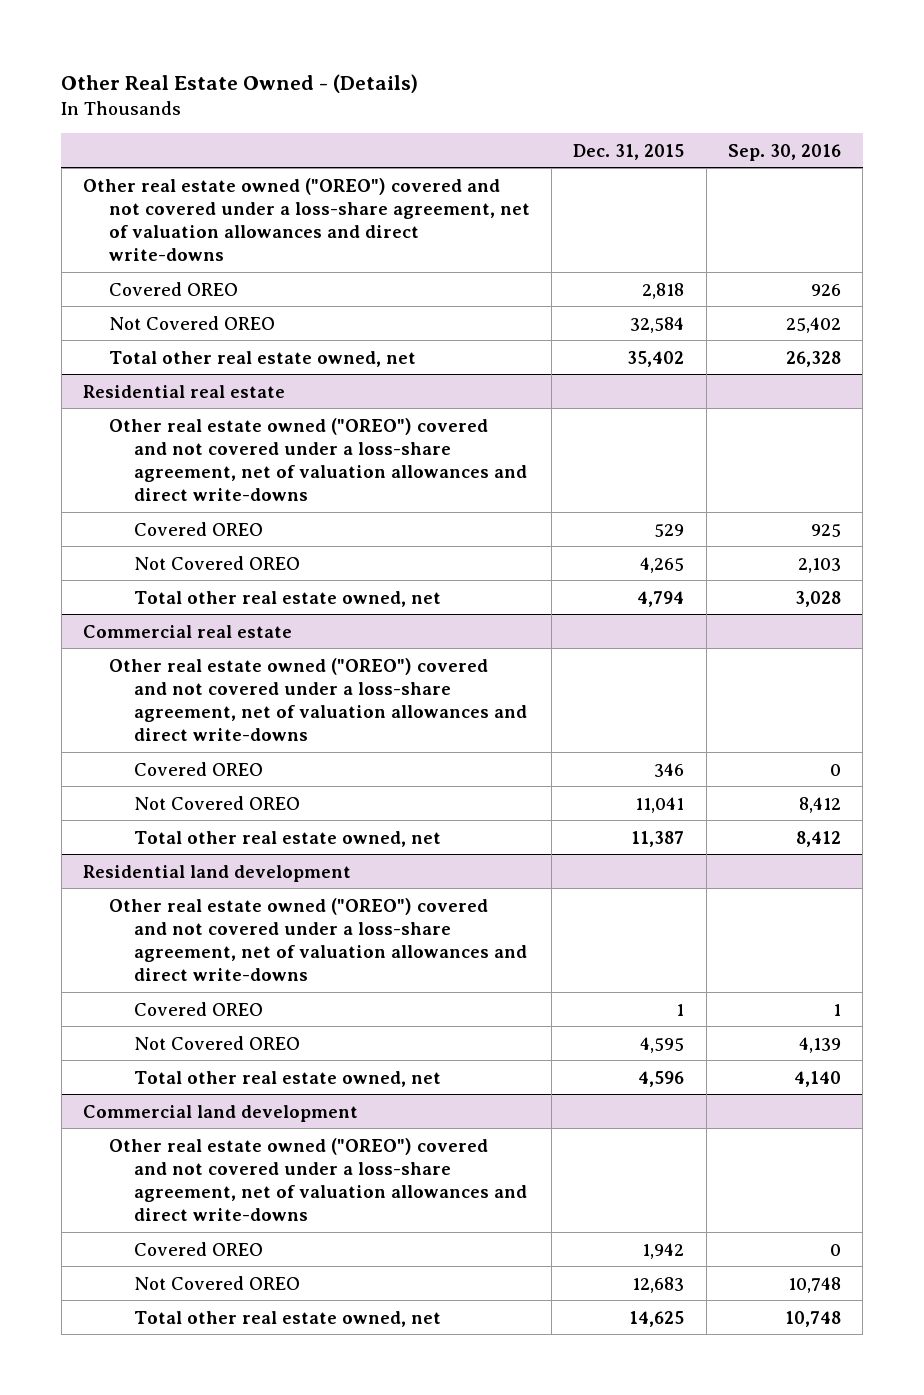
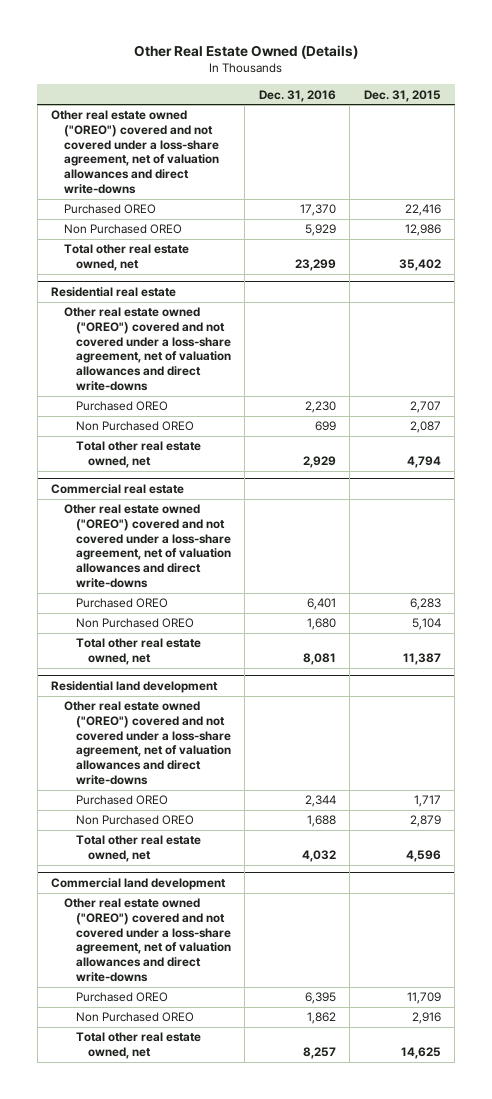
[61,73,419,93] Other Real Estate Owned - (Details) -> [134,44,359,59] Other Real Estate Owned (Details)
[728,143,842,161] Sep. 30, 2016 -> none
none -> [258,89,336,102] Dec. 31, 2016
[108,281,238,296] Covered OREO -> [63,204,156,215] Purchased OREO
[642,282,685,299] 2,818 -> [404,204,441,217] 22,416
[108,315,275,330] Not Covered OREO -> [63,224,182,235] Non Purchased OREO
[630,316,685,333] 32,584 -> [404,224,441,237] 12,986
[133,521,263,536] Covered OREO -> [75,401,168,412] Purchased OREO
[654,523,685,537] 529 -> [409,401,441,414] 2,707
[133,555,300,570] Not Covered OREO -> [75,421,194,432] Non Purchased OREO
[640,556,685,573] 4,265 -> [409,421,441,434] 2,087
[133,761,263,776] Covered OREO -> [75,598,168,609] Purchased OREO
[654,762,685,777] 346 -> [409,598,441,611] 6,283
[133,795,300,810] Not Covered OREO -> [75,618,194,629] Non Purchased OREO
[635,796,685,813] 11,041 -> [411,618,441,631] 5,104
[133,1001,263,1016] Covered OREO -> [75,795,168,806] Purchased OREO
[676,1003,685,1016] 1 -> [413,795,441,808] 1,717
[133,1035,300,1050] Not Covered OREO -> [75,815,194,826] Non Purchased OREO
[640,1036,685,1053] 4,595 -> [409,815,441,828] 2,879
[133,1241,263,1256] Covered OREO -> [75,992,168,1003] Purchased OREO
[642,1242,685,1259] 1,942 -> [406,992,441,1005] 11,709
[133,1275,300,1290] Not Covered OREO -> [75,1012,194,1023] Non Purchased OREO
[632,1276,685,1293] 12,683 -> [411,1012,441,1025] 2,916

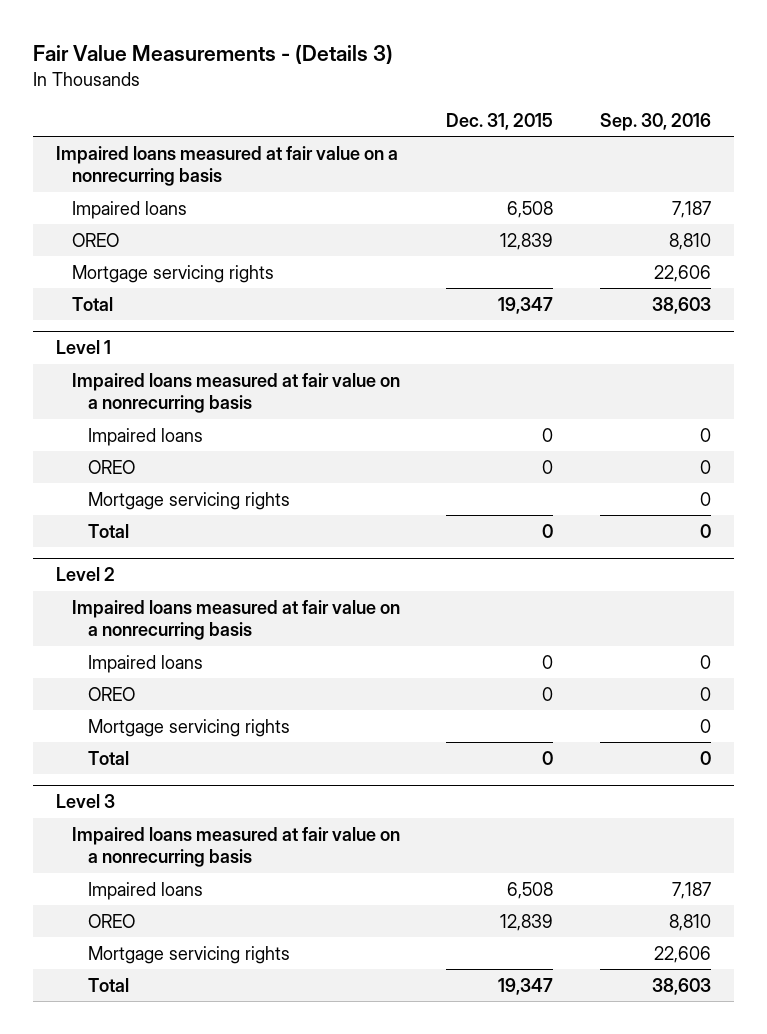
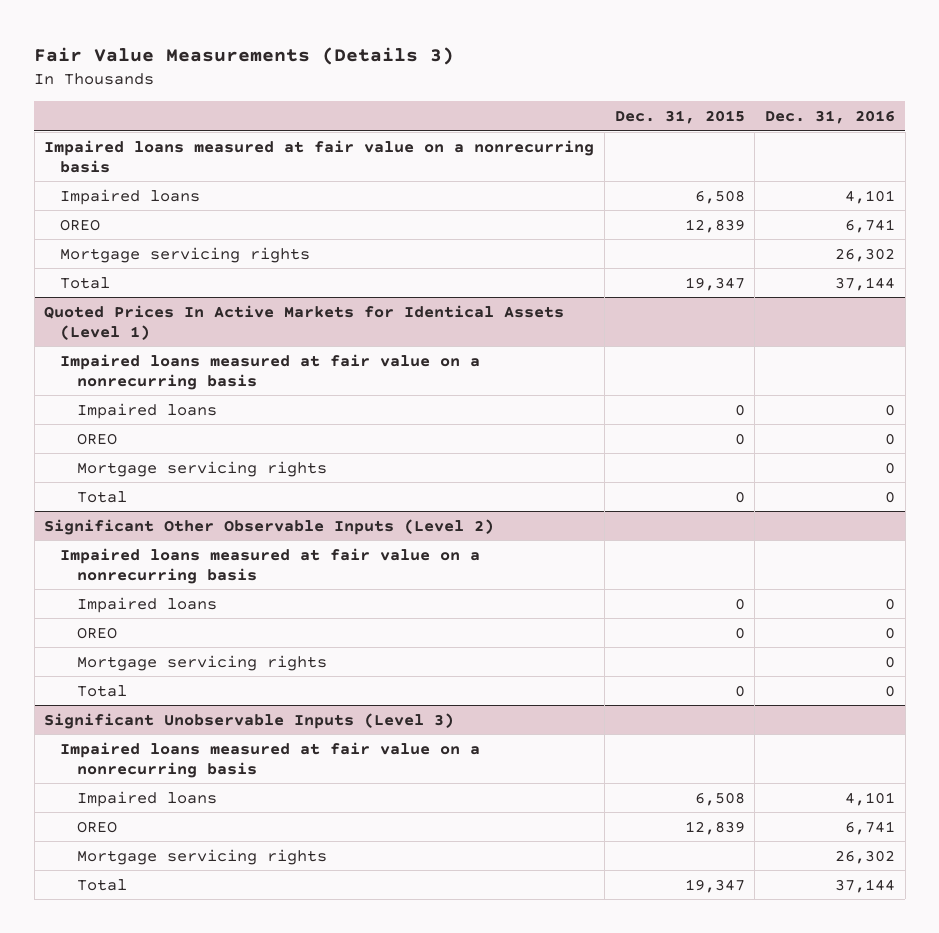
[33,44,394,65] Fair Value Measurements - (Details 3) -> [34,46,455,65] Fair Value Measurements (Details 3)
[599,112,711,131] Sep. 30, 2016 -> none
none -> [764,109,895,124] Dec. 31, 2016
[56,340,112,355] Level 1 -> [44,304,565,340] Quoted Prices In Active Markets for Identical Assets (Level 1)
[56,567,116,582] Level 2 -> [44,518,495,535] Significant Other Observable Inputs (Level 2)
[56,794,116,809] Level 3 -> [44,712,455,729] Significant Unobservable Inputs (Level 3)

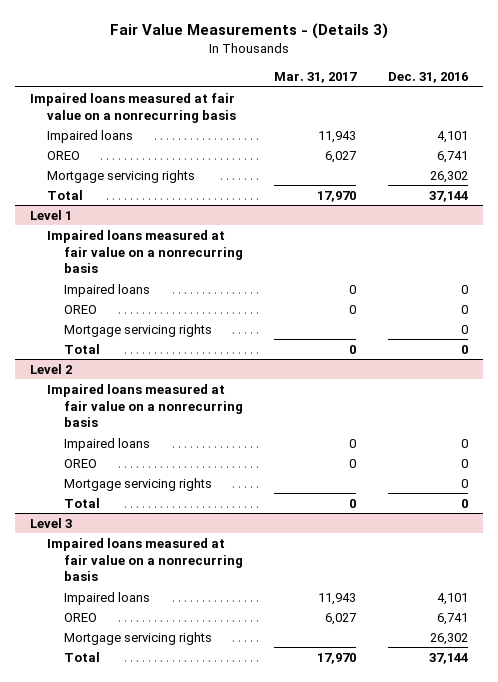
[34,46,455,65] Fair Value Measurements (Details 3) -> [110,23,389,40] Fair Value Measurements - (Details 3)
[614,109,745,124] Dec. 31, 2015 -> none
none -> [274,71,358,83] Mar. 31, 2017
[44,304,565,340] Quoted Prices In Active Markets for Identical Assets (Level 1) -> [30,209,73,220] Level 1
[44,518,495,535] Significant Other Observable Inputs (Level 2) -> [30,363,73,374] Level 2
[44,712,455,729] Significant Unobservable Inputs (Level 3) -> [30,517,73,528] Level 3

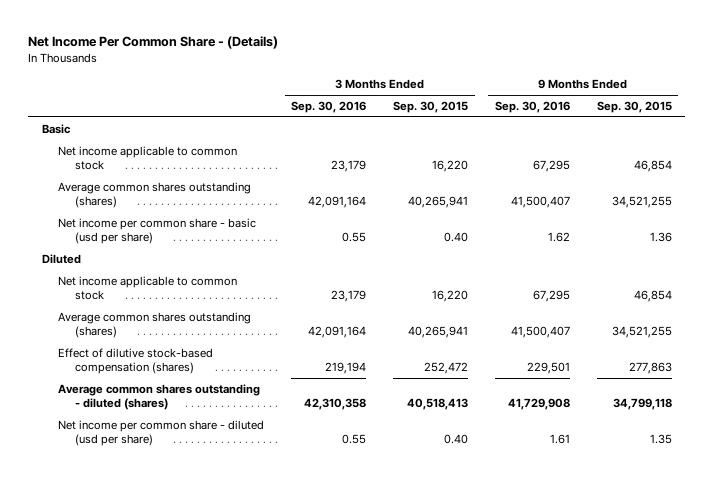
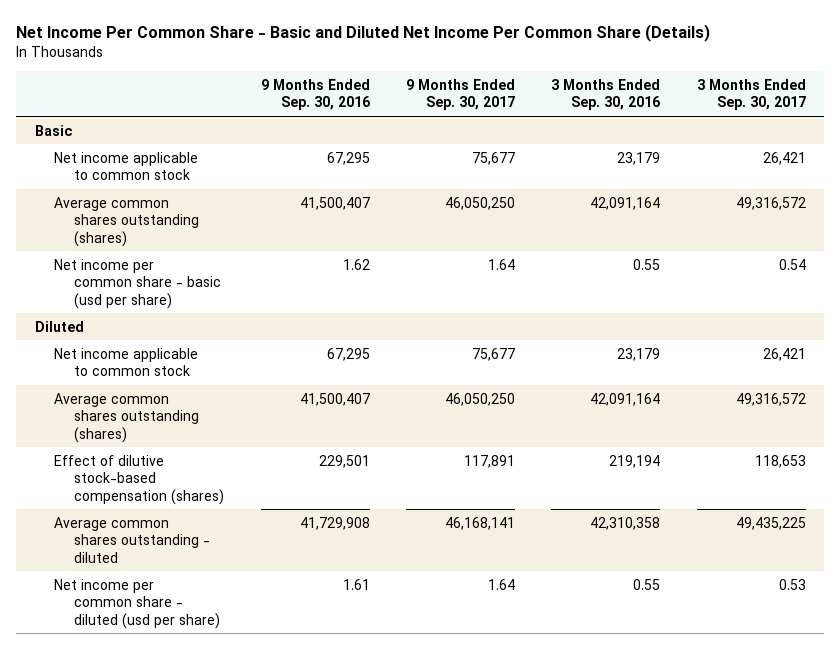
[28,36,279,50] Net Income Per Common Share - (Details) -> [16,24,711,43] Net Income Per Common Share - Basic and Diluted Net Income Per Common Share (Details)
[393,101,469,114] Sep. 30, 2015 -> none
[596,101,672,114] Sep. 30, 2015 -> none
none -> [405,78,515,111] 9 Months Ended Sep. 30, 2017
none -> [696,78,806,111] 3 Months Ended Sep. 30, 2017
[58,383,261,410] Average common shares outstanding - diluted (shares) -> [54,516,211,563] Average common shares outstanding - diluted

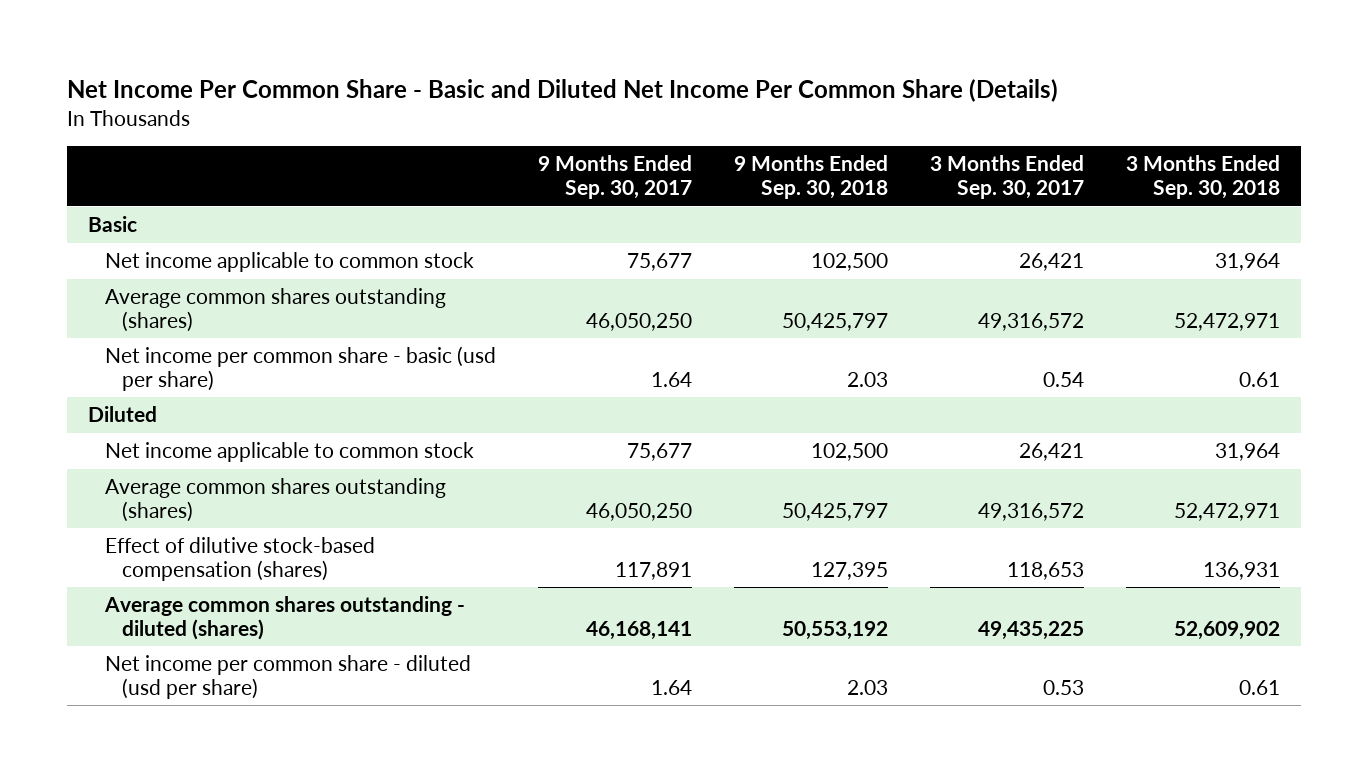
[260,78,370,111] 9 Months Ended Sep. 30, 2016 -> none
[551,78,661,111] 3 Months Ended Sep. 30, 2016 -> none
none -> [733,155,888,200] 9 Months Ended Sep. 30, 2018
none -> [1125,155,1280,200] 3 Months Ended Sep. 30, 2018
[54,516,211,563] Average common shares outstanding - diluted -> [104,596,466,640] Average common shares outstanding - diluted (shares)

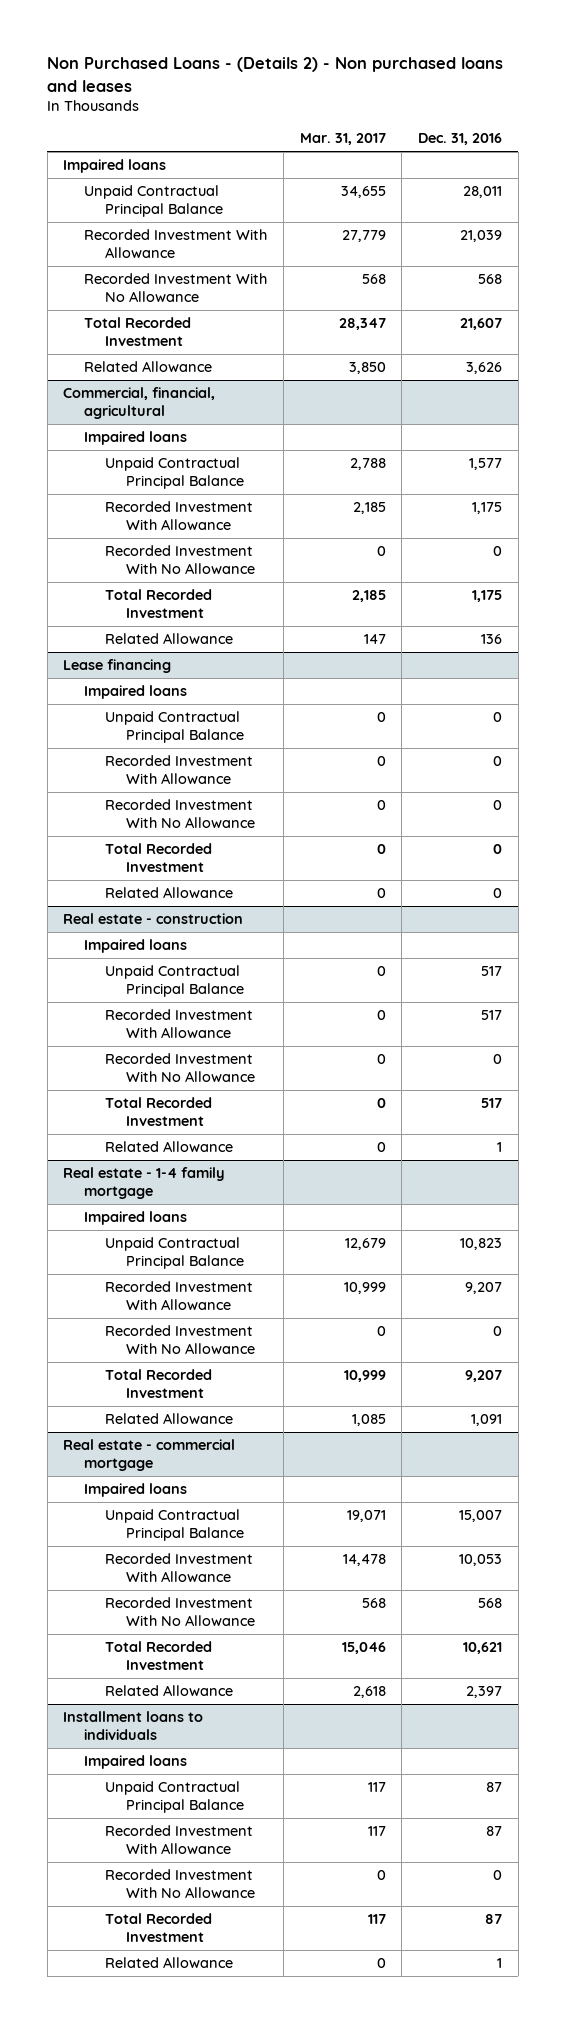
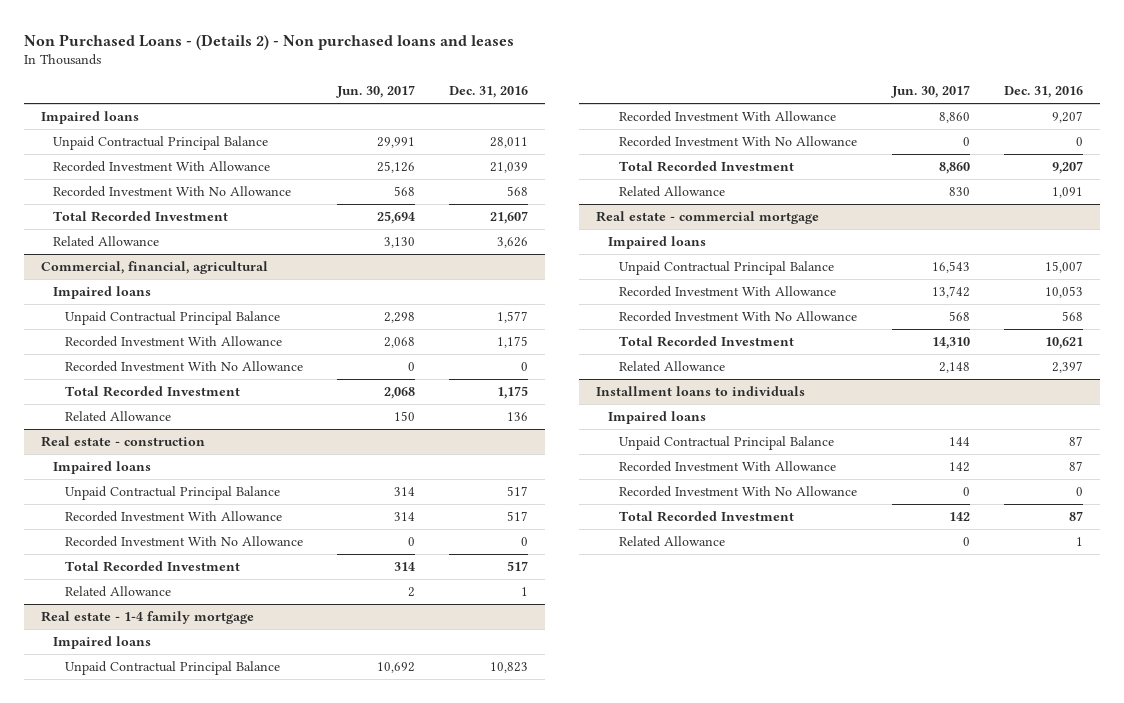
[299,133,386,146] Mar. 31, 2017 -> none
none -> [335,85,415,99] Jun. 30, 2017
[63,659,172,674] Lease financing -> none
[84,685,188,700] Impaired loans -> none
[105,711,245,744] Unpaid Contractual Principal Balance -> none
[105,755,254,785] Recorded Investment With Allowance -> none
[105,799,256,829] Recorded Investment With No Allowance -> none
[105,843,213,873] Total Recorded Investment -> none
[105,887,234,899] Related Allowance -> none

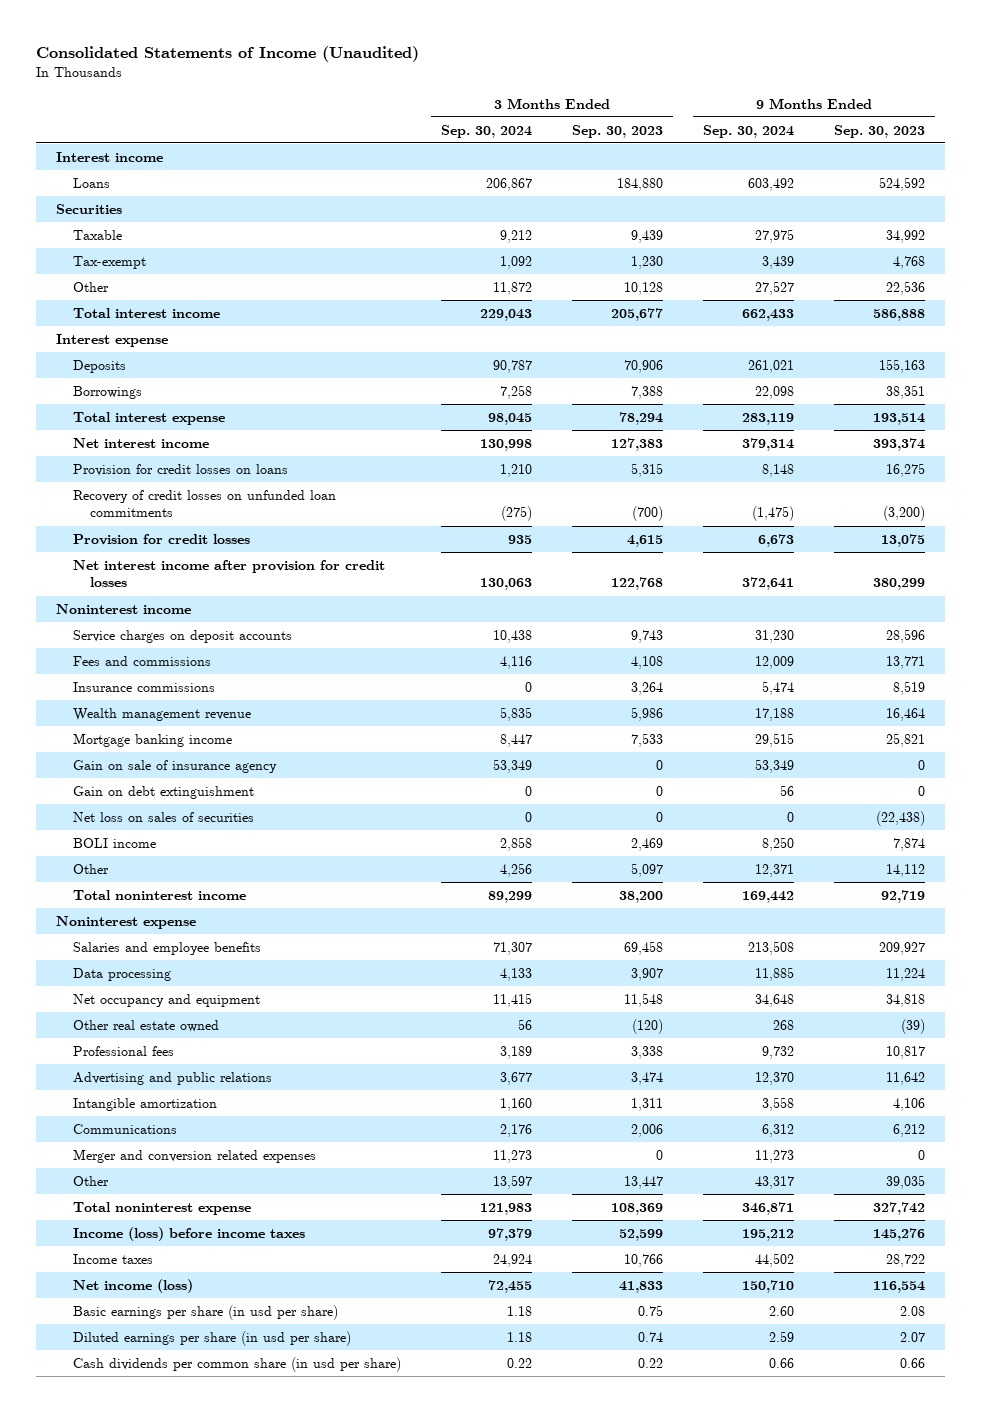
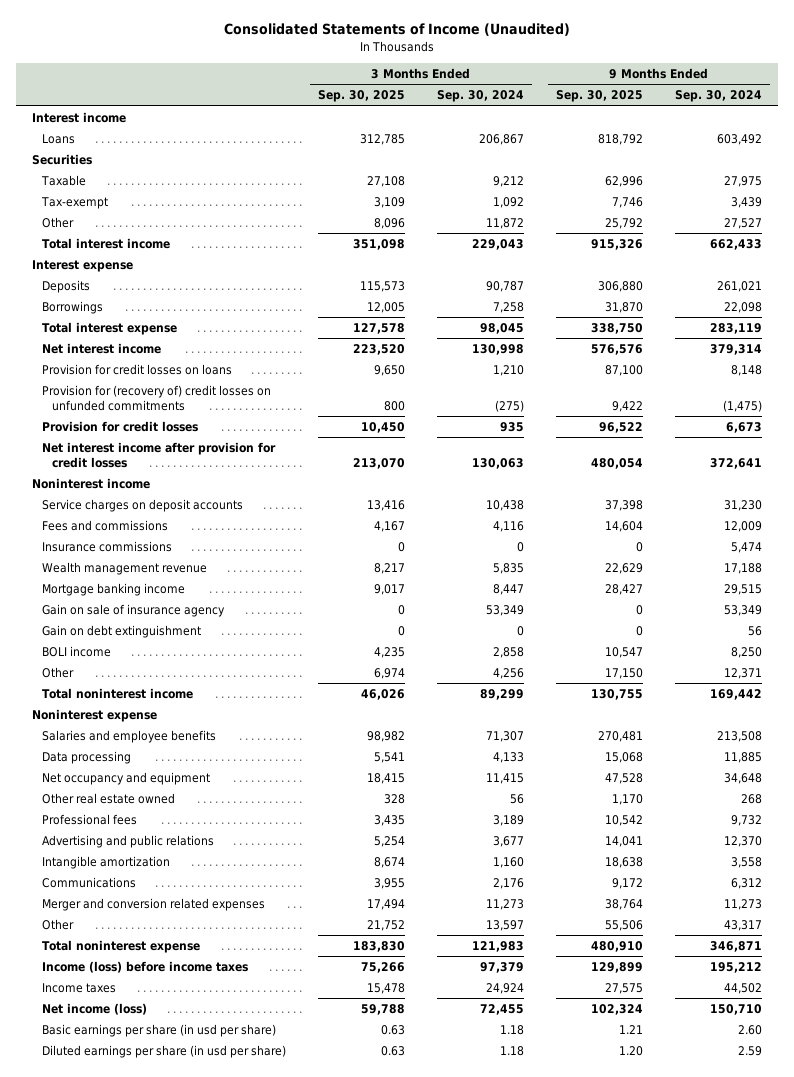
[571,124,663,138] Sep. 30, 2023 -> none
[834,124,926,138] Sep. 30, 2023 -> none
none -> [317,90,405,103] Sep. 30, 2025
none -> [556,90,644,103] Sep. 30, 2025
[72,489,336,518] Recovery of credit losses on unfunded loan commitments -> [41,385,271,412] Provision for (recovery of) credit losses on unfunded commitments
[72,811,254,822] Net loss on sales of securities -> none
[72,1356,401,1372] Cash dividends per common share (in usd per share) -> none

